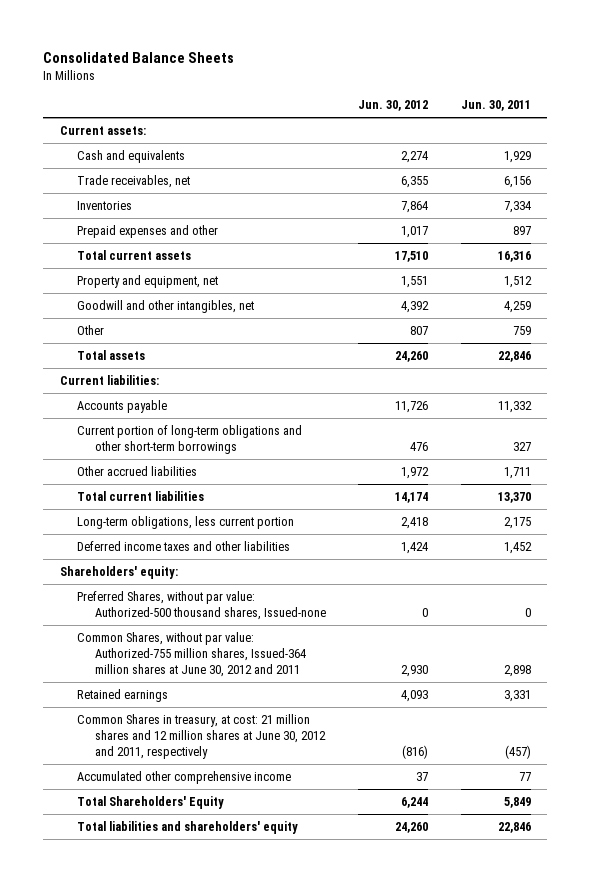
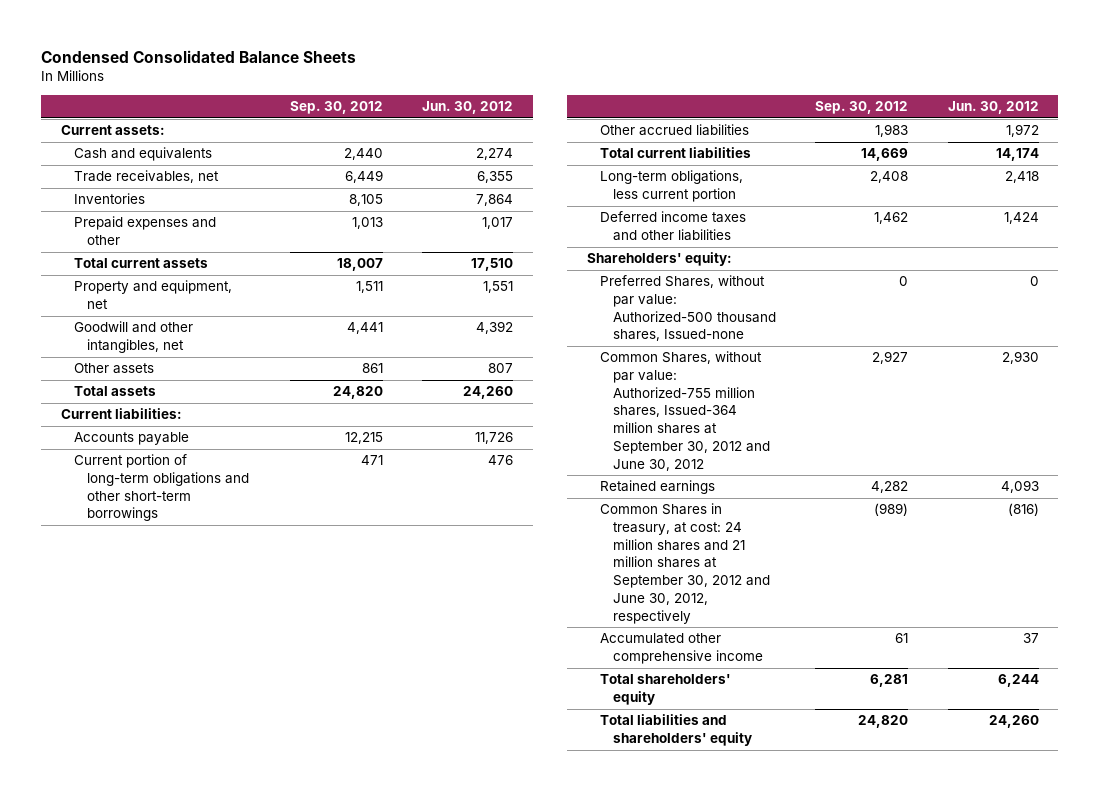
[43,51,235,63] Consolidated Balance Sheets -> [41,49,357,63] Condensed Consolidated Balance Sheets
[460,100,531,112] Jun. 30, 2011 -> none
none -> [289,101,383,115] Sep. 30, 2012
[77,324,105,335] Other -> [74,363,155,375] Other assets
[77,631,307,678] Common Shares, without par value: Authorized-755 million shares, Issued-364 million shares at June 30, 2012 and 2011 -> [599,351,770,471] Common Shares, without par value: Authorized-755 million shares, Issued-364 million shares at September 30, 2012 and June 30, 2012
[77,713,327,760] Common Shares in treasury, at cost: 21 million shares and 12 million shares at June 30, 2012 and 2011, respectively -> [599,503,770,624] Common Shares in treasury, at cost: 24 million shares and 21 million shares at September 30, 2012 and June 30, 2012, respectively
[77,795,225,809] Total Shareholders' Equity -> [599,674,731,706] Total shareholders' equity

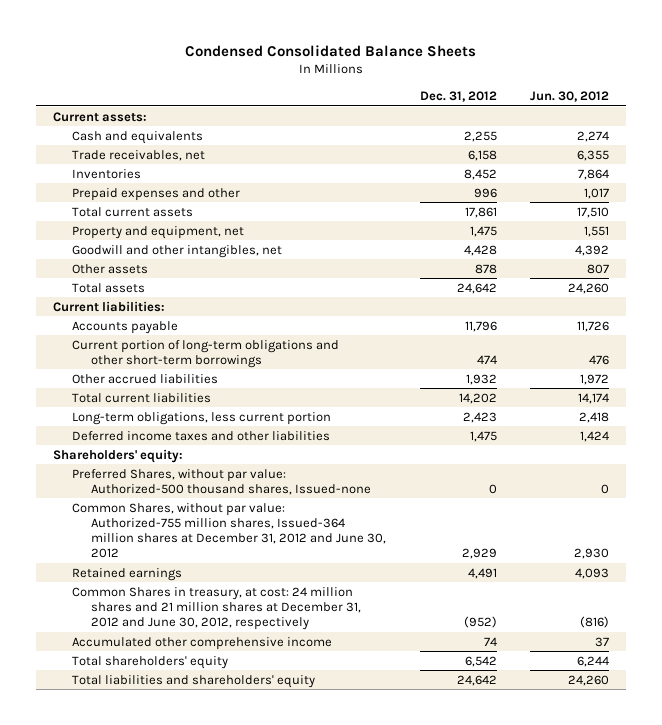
[289,101,383,115] Sep. 30, 2012 -> none
none -> [419,91,497,103] Dec. 31, 2012
[599,351,770,471] Common Shares, without par value: Authorized-755 million shares, Issued-364 million shares at September 30, 2012 and June 30, 2012 -> [72,502,387,559] Common Shares, without par value: Authorized-755 million shares, Issued-364 million shares at December 31, 2012 and June 30, 2012
[599,503,770,624] Common Shares in treasury, at cost: 24 million shares and 21 million shares at September 30, 2012 and June 30, 2012, respectively -> [72,586,362,631] Common Shares in treasury, at cost: 24 million shares and 21 million shares at December 31, 2012 and June 30, 2012, respectively

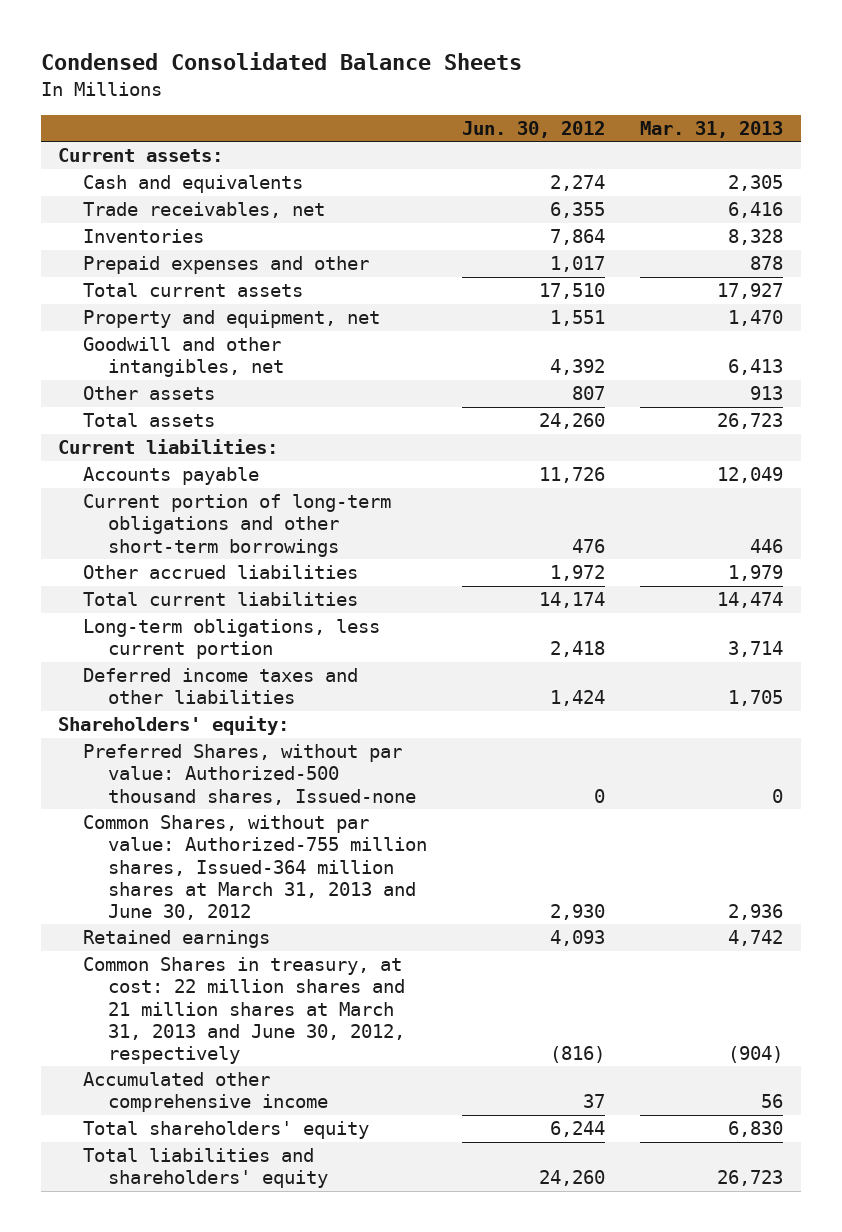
[419,91,497,103] Dec. 31, 2012 -> none
none -> [640,121,784,139] Mar. 31, 2013
[72,502,387,559] Common Shares, without par value: Authorized-755 million shares, Issued-364 million shares at December 31, 2012 and June 30, 2012 -> [83,815,428,920] Common Shares, without par value: Authorized-755 million shares, Issued-364 million shares at March 31, 2013 and June 30, 2012
[72,586,362,631] Common Shares in treasury, at cost: 24 million shares and 21 million shares at December 31, 2012 and June 30, 2012, respectively -> [83,957,406,1064] Common Shares in treasury, at cost: 22 million shares and 21 million shares at March 31, 2013 and June 30, 2012, respectively

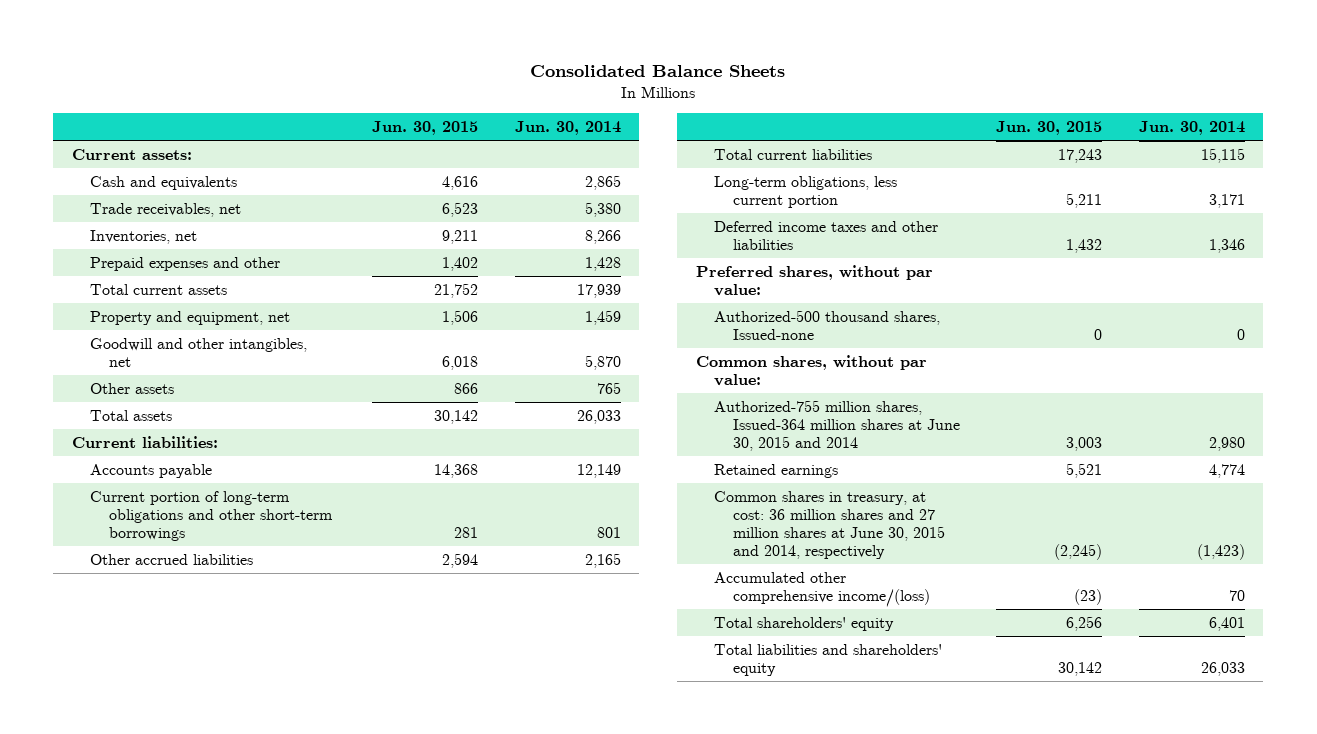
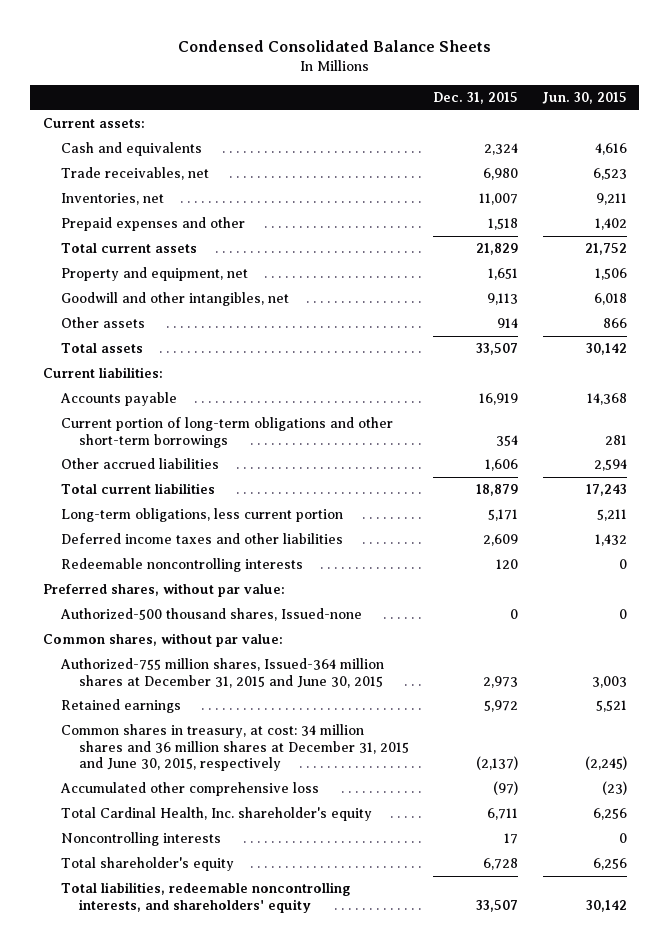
[530,65,786,78] Consolidated Balance Sheets -> [177,40,491,53] Condensed Consolidated Balance Sheets
[514,121,621,136] Jun. 30, 2014 -> none
none -> [433,92,519,105] Dec. 31, 2015
none -> [60,558,303,573] Redeemable noncontrolling interests
[714,399,960,451] Authorized-755 million shares, Issued-364 million shares at June 30, 2015 and 2014 -> [59,658,384,688] Authorized-755 million shares, Issued-364 million shares at December 31, 2015 and June 30, 2015
[714,490,945,559] Common shares in treasury, at cost: 36 million shares and 27 million shares at June 30, 2015 and 2014, respectively -> [60,724,410,771] Common shares in treasury, at cost: 34 million shares and 36 million shares at December 31, 2015 and June 30, 2015, respectively
[714,571,930,607] Accumulated other comprehensive income/(loss) -> [59,782,319,797] Accumulated other comprehensive loss
[714,616,895,631] Total shareholders' equity -> [60,807,372,822] Total Cardinal Health, Inc. shareholder's equity
none -> [60,832,221,847] Noncontrolling interests
none -> [60,857,234,872] Total shareholder's equity
[714,643,943,676] Total liabilities and shareholders' equity -> [60,882,350,913] Total liabilities, redeemable noncontrolling interests, and shareholders' equity

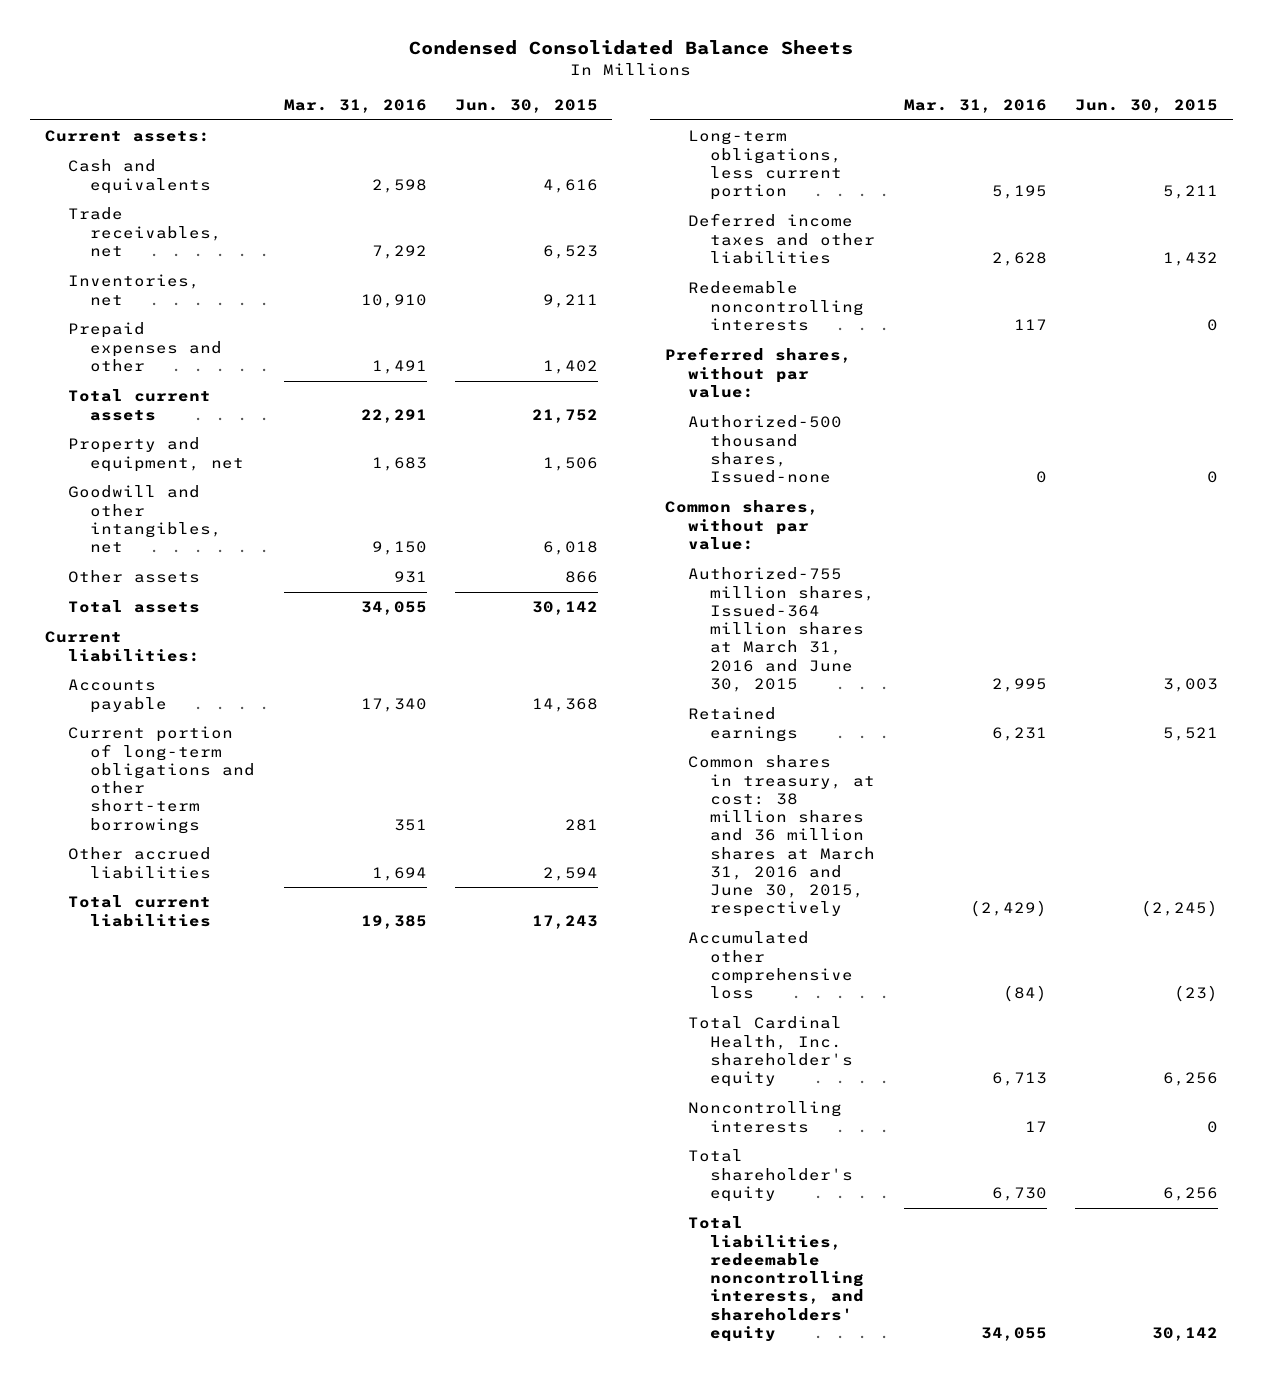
[433,92,519,105] Dec. 31, 2015 -> none
none -> [283,99,427,114] Mar. 31, 2016
[59,658,384,688] Authorized-755 million shares, Issued-364 million shares at December 31, 2015 and June 30, 2015 -> [687,567,876,692] Authorized-755 million shares, Issued-364 million shares at March 31, 2016 and June 30, 2015
[60,724,410,771] Common shares in treasury, at cost: 34 million shares and 36 million shares at December 31, 2015 and June 30, 2015, respectively -> [687,755,876,918] Common shares in treasury, at cost: 38 million shares and 36 million shares at March 31, 2016 and June 30, 2015, respectively

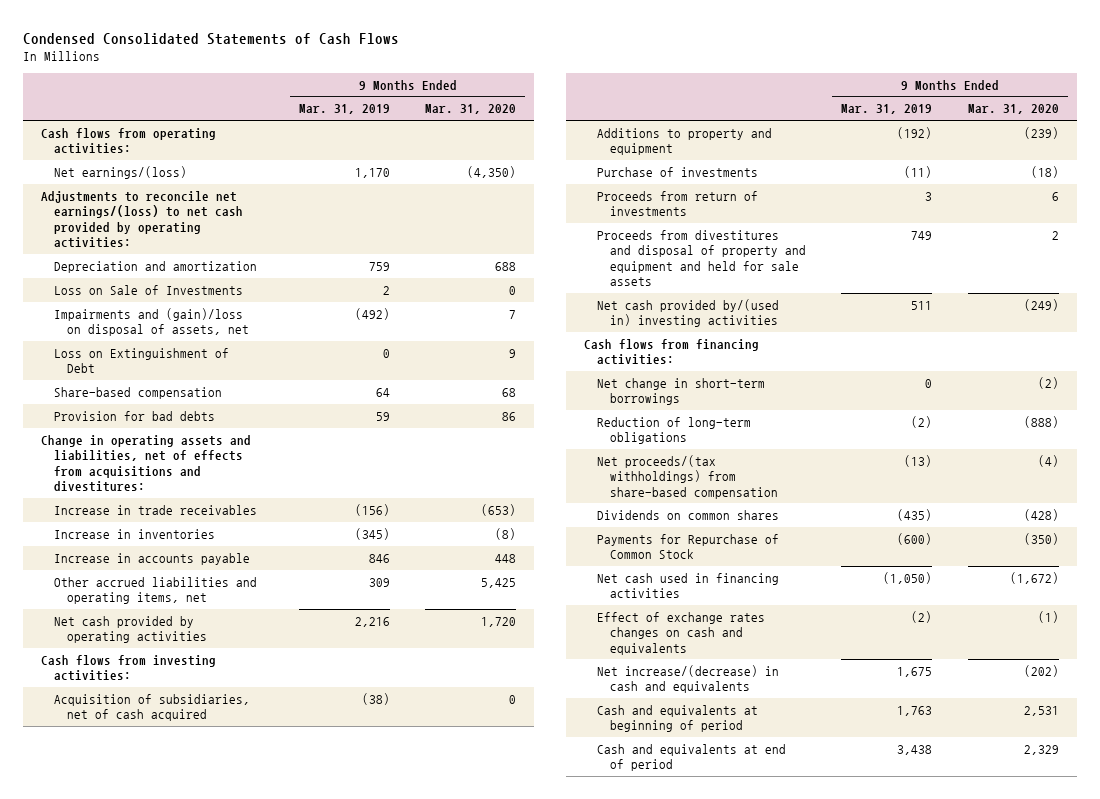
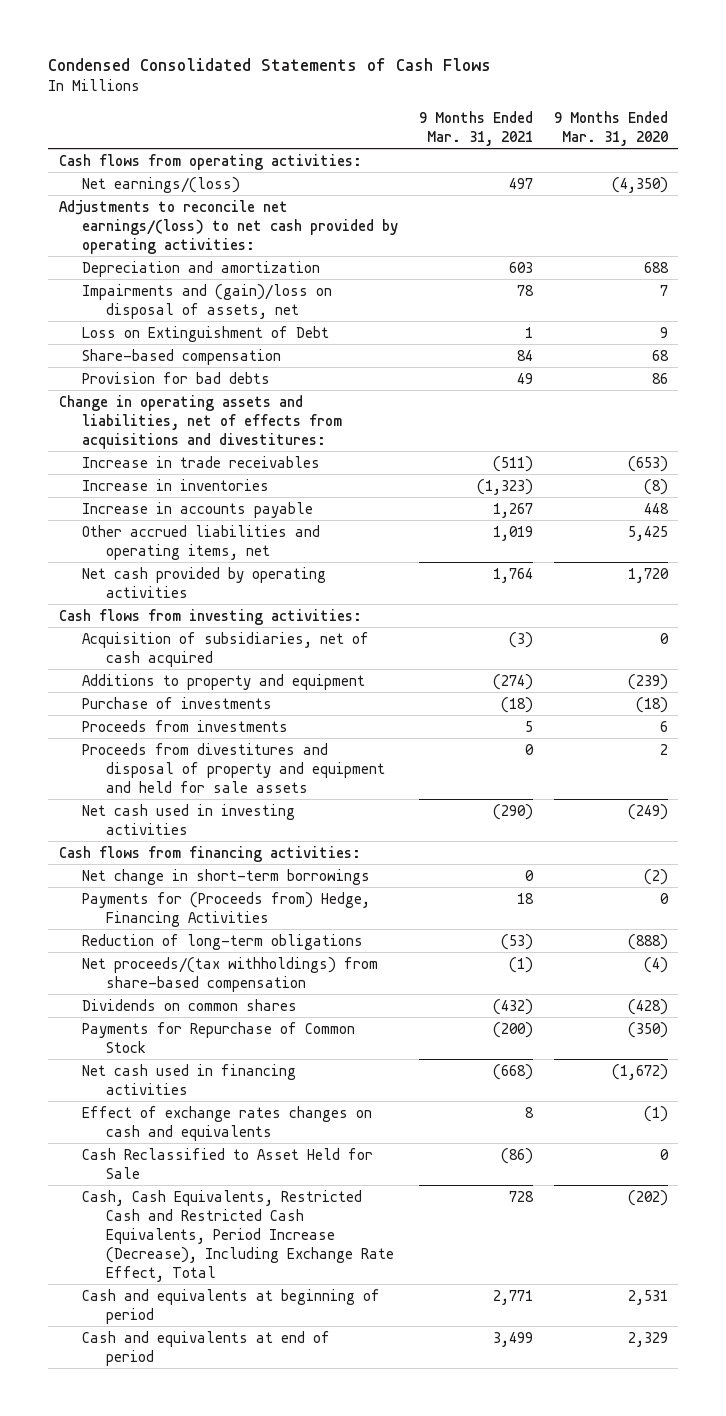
[298,104,390,115] Mar. 31, 2019 -> none
none -> [419,110,534,146] 9 Months Ended Mar. 31, 2021
[54,284,244,295] Loss on Sale of Investments -> none
[596,190,758,217] Proceeds from return of investments -> [82,719,289,732] Proceeds from investments
[596,298,779,328] Net cash provided by/(used in) investing activities -> [82,803,296,835] Net cash used in investing activities
none -> [82,891,371,927] Payments for (Proceeds from) Hedge, Financing Activities
[596,664,779,694] Net increase/(decrease) in cash and equivalents -> none
none -> [82,1147,374,1179] Cash Reclassified to Asset Held for Sale
none -> [82,1189,395,1283] Cash, Cash Equivalents, Restricted Cash and Restricted Cash Equivalents, Period Increase (Decrease), Including Exchange Rate Effect, Total

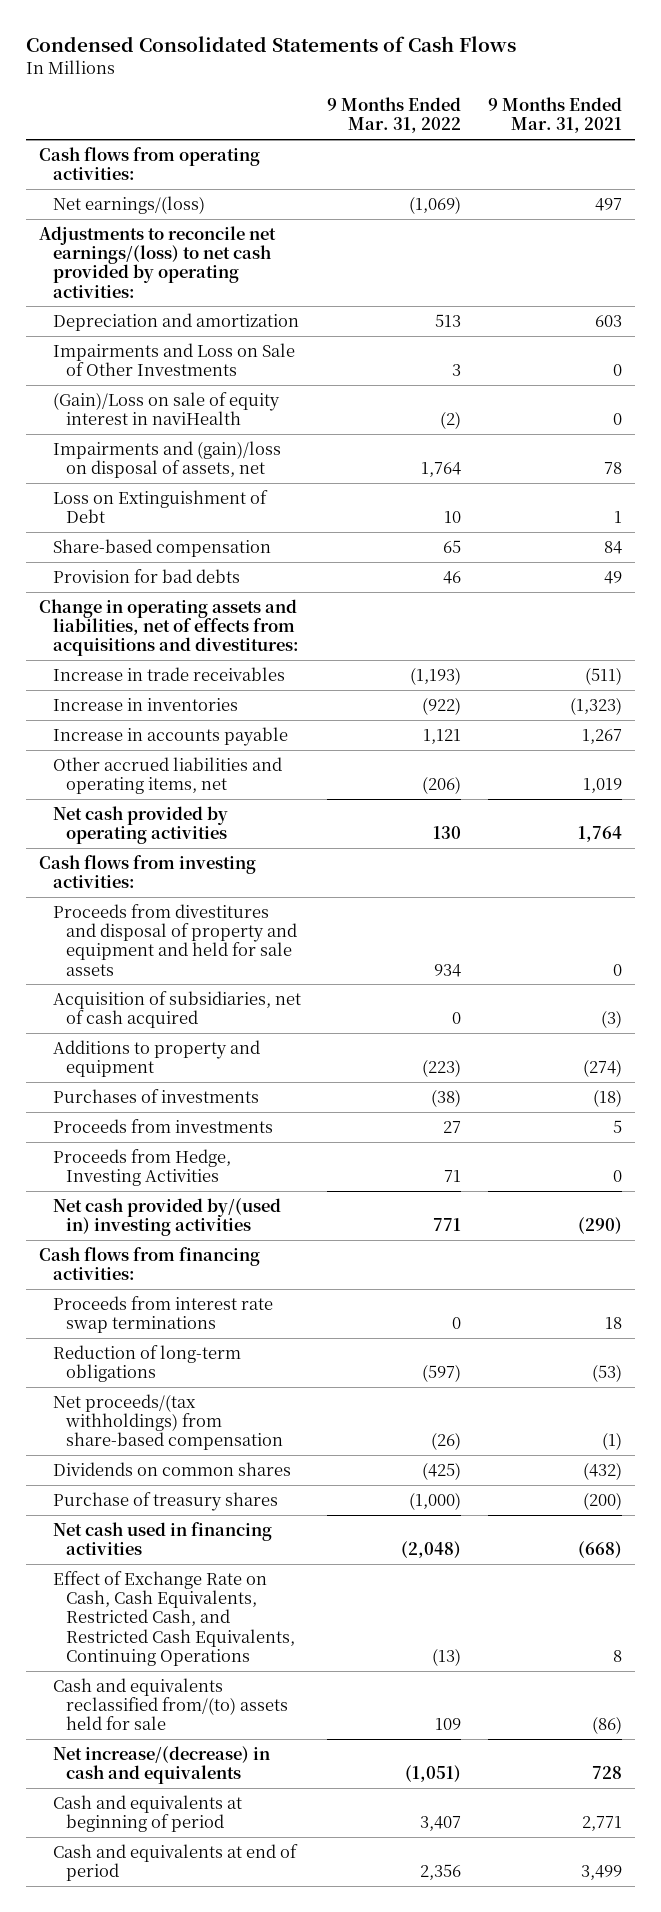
[553,110,668,146] 9 Months Ended Mar. 31, 2020 -> none
none -> [327,97,462,134] 9 Months Ended Mar. 31, 2022
none -> [52,342,295,377] Impairments and Loss on Sale of Other Investments
none -> [52,391,280,426] (Gain)/Loss on sale of equity interest in naviHealth
[82,742,386,793] Proceeds from divestitures and disposal of property and equipment and held for sale assets -> [52,903,298,976] Proceeds from divestitures and disposal of property and equipment and held for sale assets
[82,696,273,709] Purchase of investments -> [52,1088,259,1103] Purchases of investments
none -> [52,1148,231,1187] Proceeds from Hedge, Investing Activities
[82,803,296,835] Net cash used in investing activities -> [52,1197,281,1237] Net cash provided by/(used in) investing activities
[82,868,371,885] Net change in short-term borrowings -> none
[82,891,371,927] Payments for (Proceeds from) Hedge, Financing Activities -> [52,1295,273,1334] Proceeds from interest rate swap terminations
[82,1021,356,1053] Payments for Repurchase of Common Stock -> [52,1491,278,1511] Purchase of treasury shares
[82,1105,373,1141] Effect of exchange rates changes on cash and equivalents -> [52,1570,296,1666] Effect of Exchange Rate on Cash, Cash Equivalents, Restricted Cash, and Restricted Cash Equivalents, Continuing Operations
[82,1147,374,1179] Cash Reclassified to Asset Held for Sale -> [52,1677,289,1731] Cash and equivalents reclassified from/(to) assets held for sale
[82,1189,395,1283] Cash, Cash Equivalents, Restricted Cash and Restricted Cash Equivalents, Period Increase (Decrease), Including Exchange Rate Effect, Total -> [52,1745,270,1785] Net increase/(decrease) in cash and equivalents

